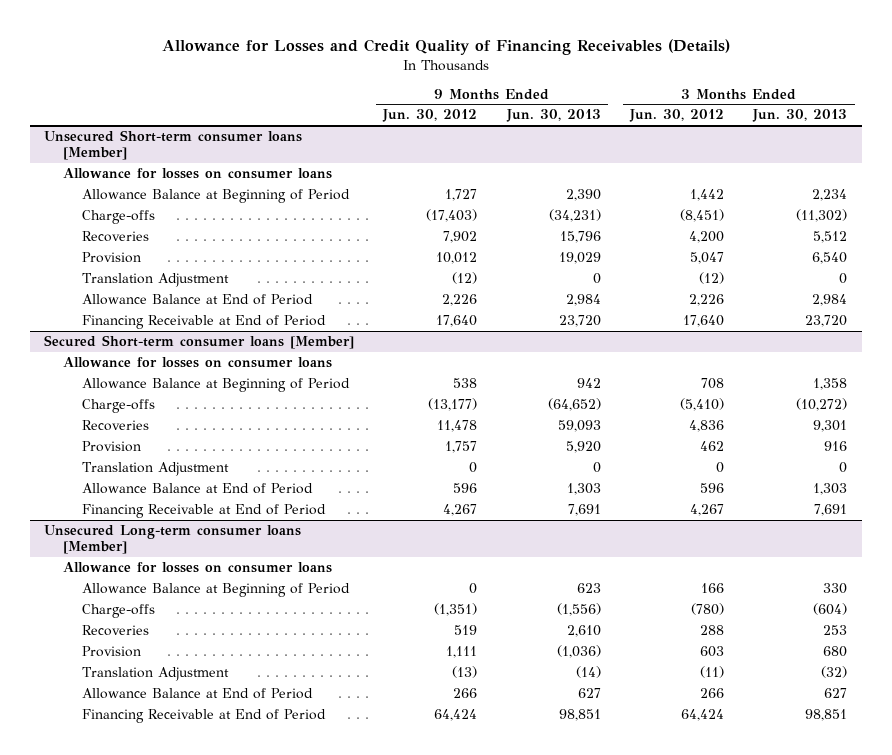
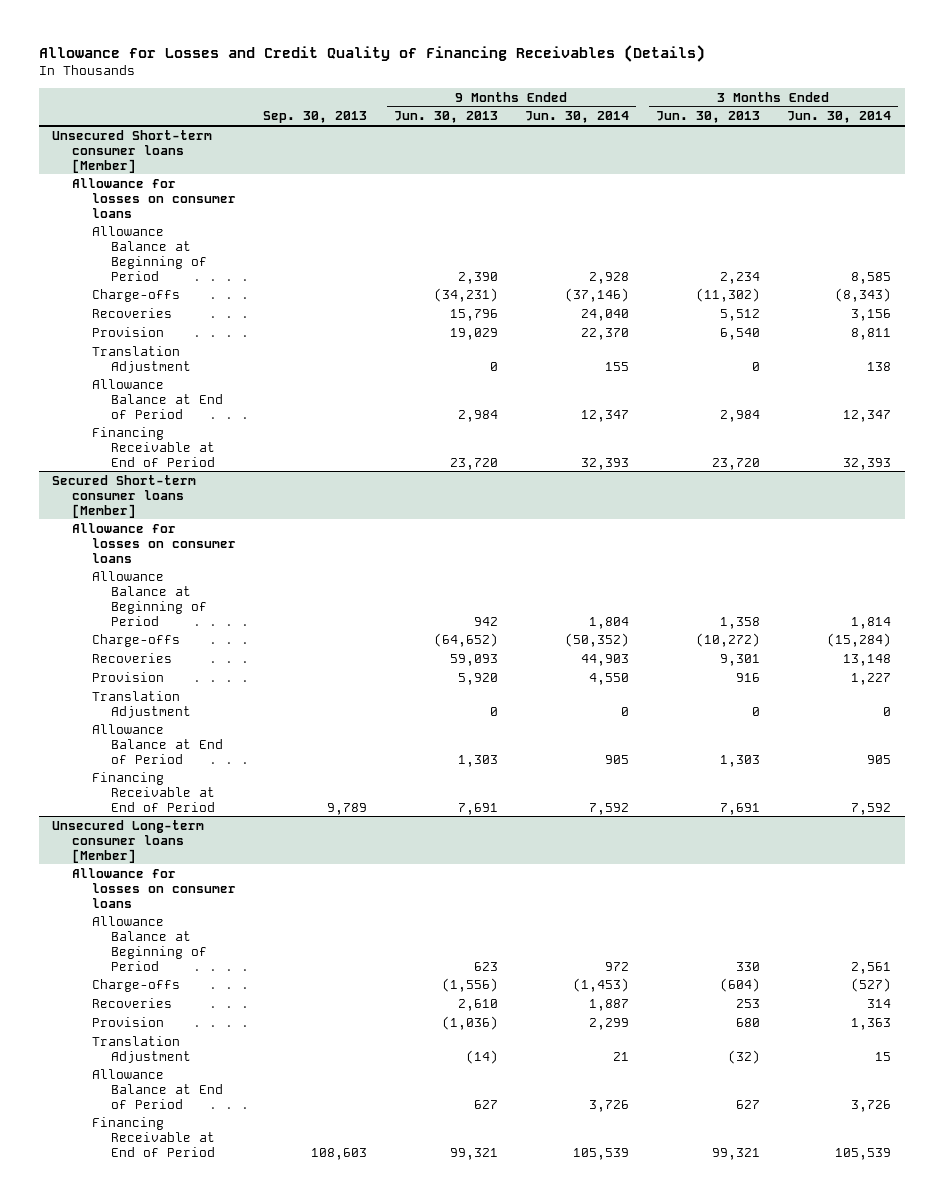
[382,109,478,123] Jun. 30, 2012 -> none
[629,109,725,123] Jun. 30, 2012 -> none
none -> [262,111,367,124] Sep. 30, 2013
none -> [524,111,629,124] Jun. 30, 2014
none -> [786,111,891,124] Jun. 30, 2014
[558,709,601,722] 98,851 -> [449,1147,498,1160] 99,321
[805,709,848,722] 98,851 -> [711,1147,760,1160] 99,321

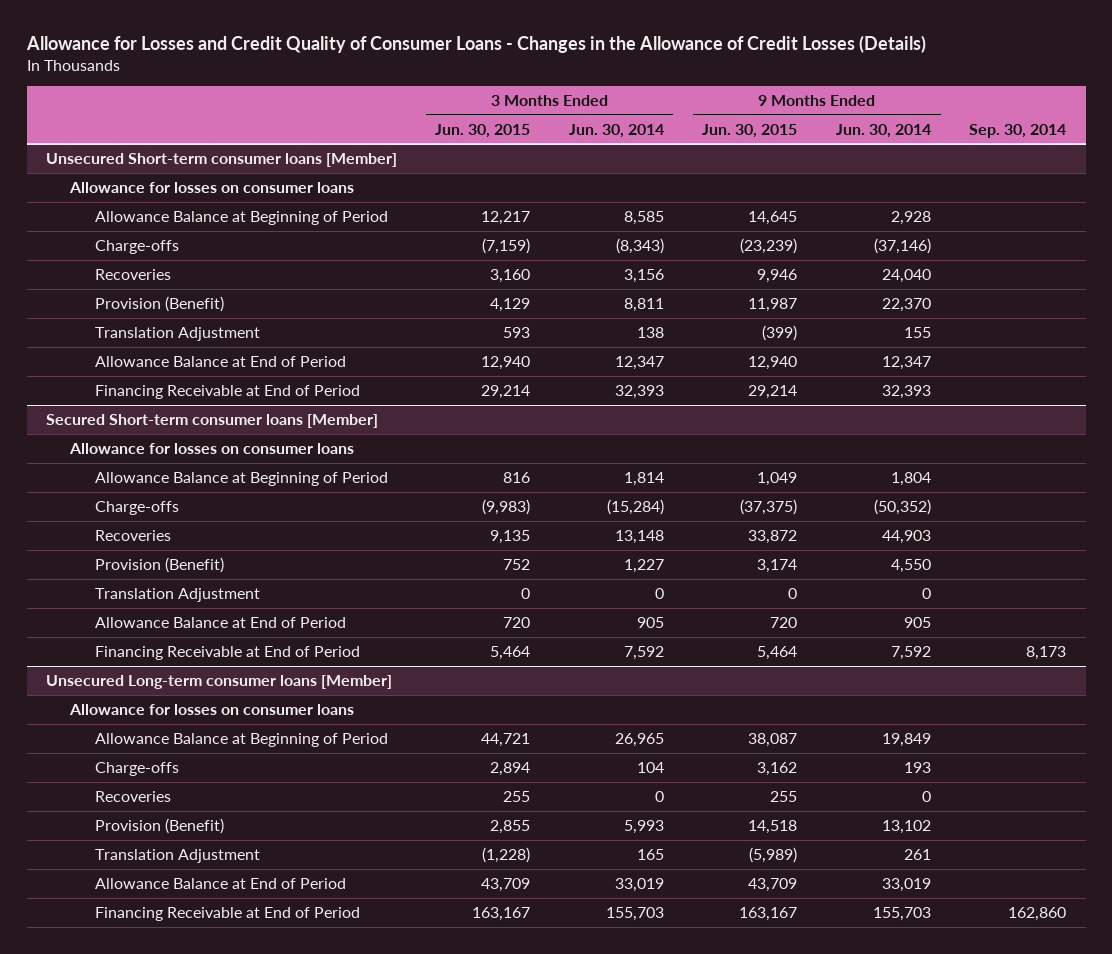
[38,45,705,63] Allowance for Losses and Credit Quality of Financing Receivables (Details) -> [25,35,926,54] Allowance for Losses and Credit Quality of Consumer Loans - Changes in the Allowance of Credit Losses (Details)
[262,111,367,124] Sep. 30, 2013 -> none
[393,111,498,124] Jun. 30, 2013 -> none
[655,111,760,124] Jun. 30, 2013 -> none
none -> [435,123,531,138] Jun. 30, 2015
none -> [702,123,798,138] Jun. 30, 2015
none -> [969,123,1067,138] Sep. 30, 2014
[91,326,164,337] Provision -> [94,295,224,312] Provision (Benefit)
[91,671,164,682] Provision -> [94,556,224,573] Provision (Benefit)
[604,961,629,971] 972 -> [881,732,931,747] 19,849
[850,961,891,974] 2,561 -> [614,732,664,747] 26,965
[572,977,629,992] (1,453) -> [903,761,931,773] 193
[850,977,891,992] (527) -> [636,761,664,773] 104
[588,998,629,1011] 1,887 -> [921,790,931,802] 0
[866,998,891,1008] 314 -> [654,790,664,802] 0
[91,1016,164,1027] Provision -> [94,817,224,834] Provision (Benefit)
[588,1017,629,1030] 2,299 -> [881,819,931,834] 13,102
[850,1017,891,1030] 1,363 -> [623,819,664,834] 5,993
[612,1051,629,1061] 21 -> [903,848,931,860] 261
[874,1051,891,1061] 15 -> [636,848,664,860] 165
[588,1099,629,1112] 3,726 -> [881,877,931,892] 33,019
[850,1099,891,1112] 3,726 -> [614,877,664,892] 33,019
[572,1147,629,1160] 105,539 -> [872,906,931,921] 155,703
[834,1147,891,1160] 105,539 -> [605,906,664,921] 155,703

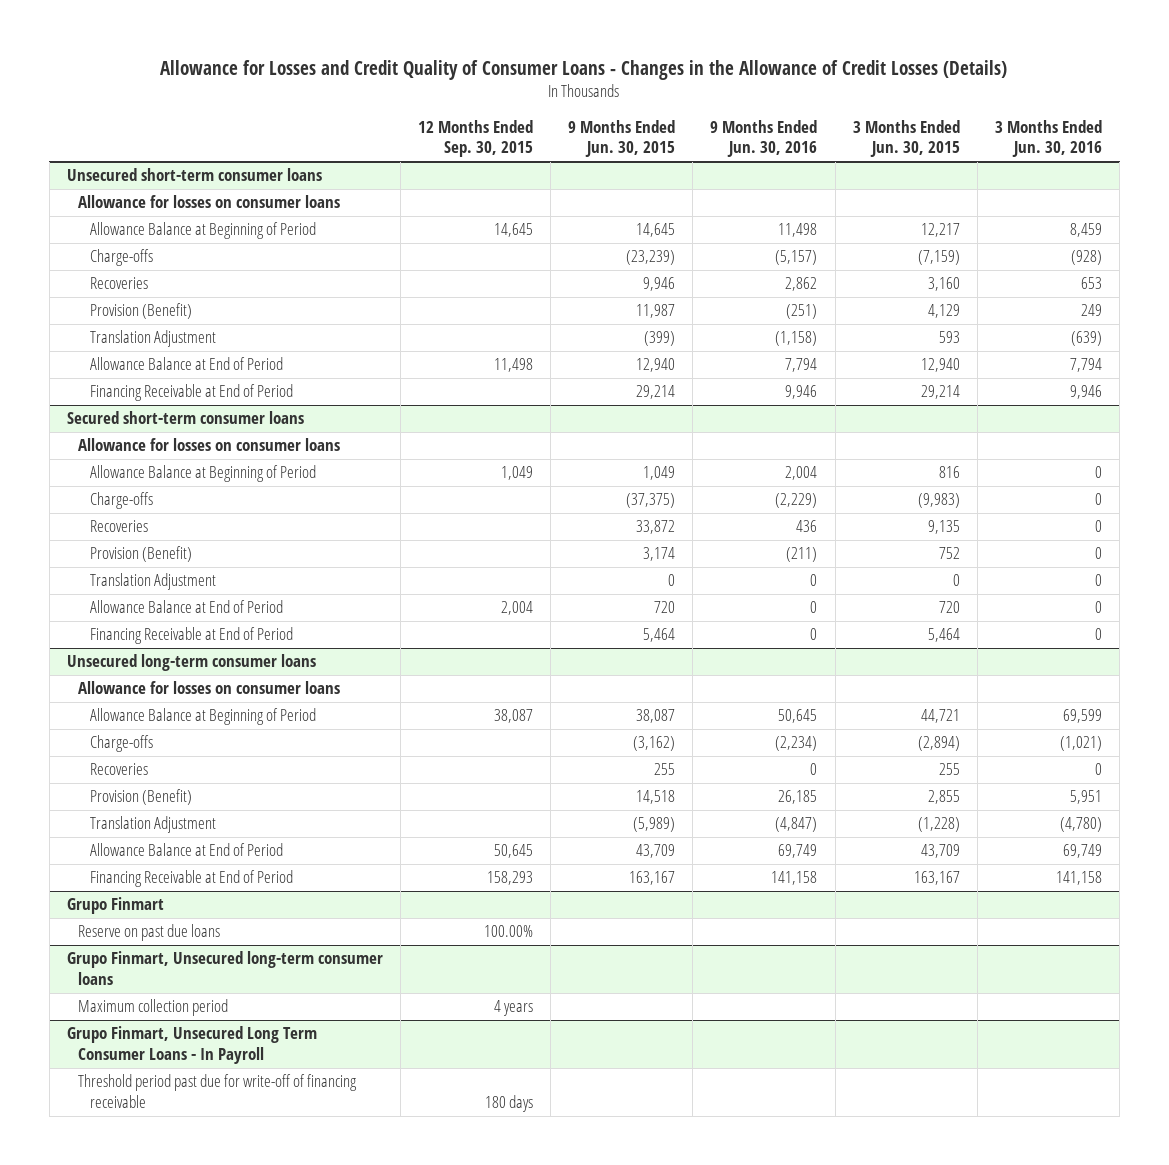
[568,123,664,138] Jun. 30, 2014 -> none
[835,123,931,138] Jun. 30, 2014 -> none
[969,123,1067,138] Sep. 30, 2014 -> none
none -> [417,119,533,158] 12 Months Ended Sep. 30, 2015
none -> [710,119,818,158] 9 Months Ended Jun. 30, 2016
none -> [994,119,1102,158] 3 Months Ended Jun. 30, 2016
[45,152,397,167] Unsecured Short-term consumer loans [Member] -> [66,168,322,182] Unsecured short-term consumer loans
[45,413,378,428] Secured Short-term consumer loans [Member] -> [66,411,304,425] Secured short-term consumer loans
[45,674,392,689] Unsecured Long-term consumer loans [Member] -> [66,654,316,672] Unsecured long-term consumer loans
[490,761,531,776] 2,894 -> [917,736,960,752] (2,894)
[757,761,798,776] 3,162 -> [633,736,676,752] (3,162)
none -> [66,897,164,915] Grupo Finmart
none -> [78,924,221,942] Reserve on past due loans
none -> [66,951,383,985] Grupo Finmart, Unsecured long-term consumer loans
none -> [78,999,229,1017] Maximum collection period
none -> [66,1026,317,1064] Grupo Finmart, Unsecured Long Term Consumer Loans - In Payroll
none -> [78,1074,358,1108] Threshold period past due for write-off of financing receivable

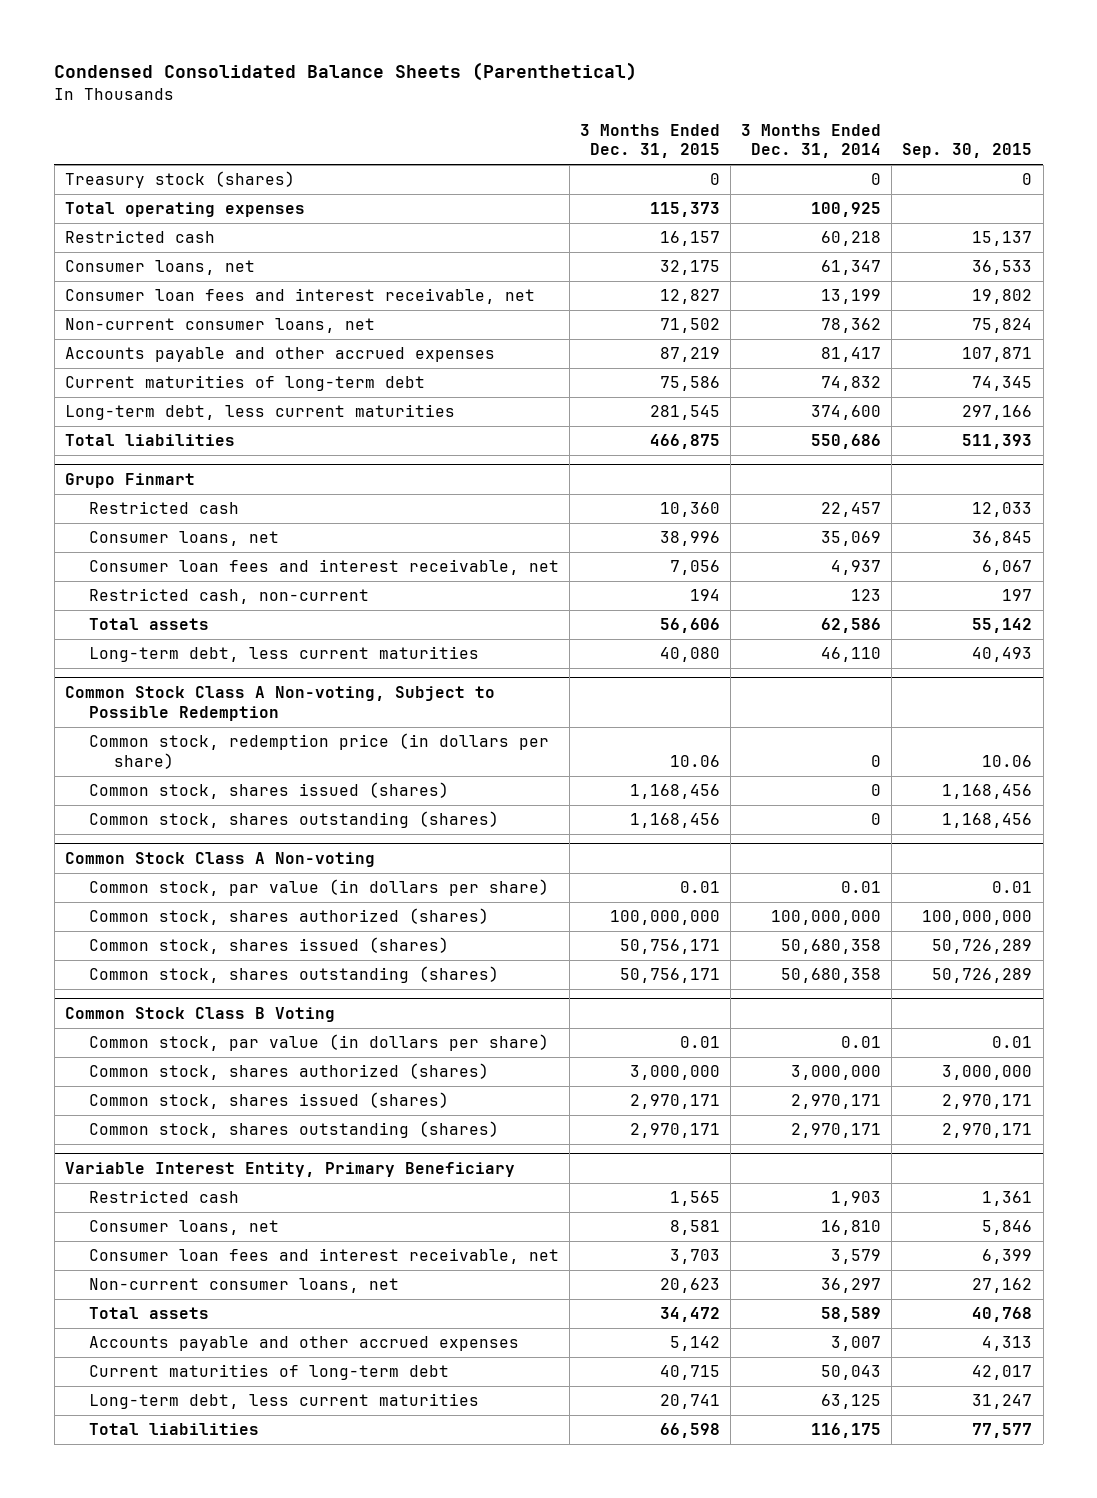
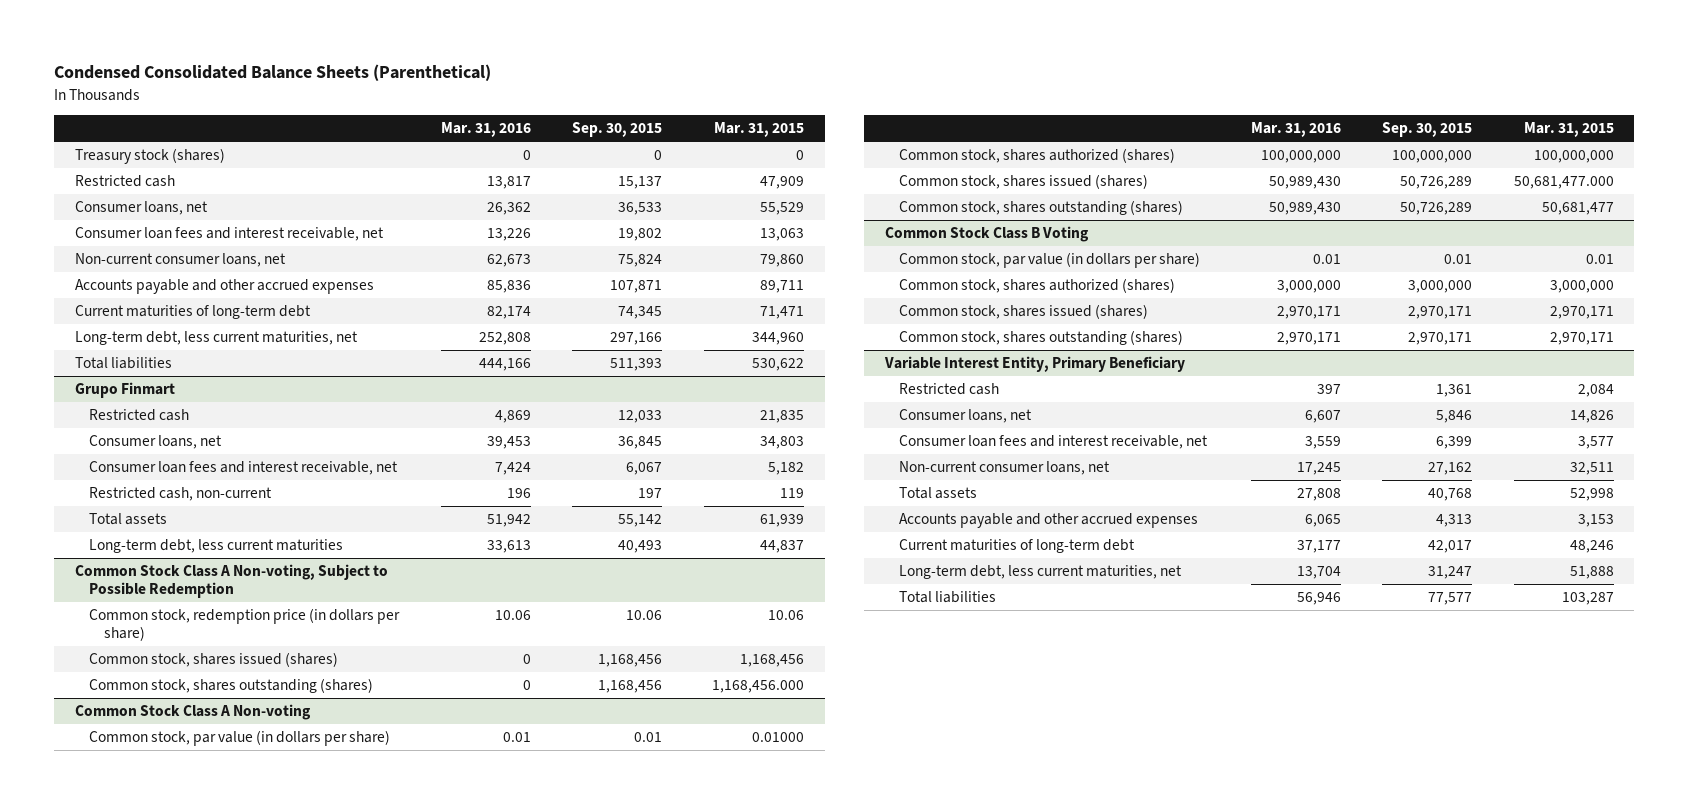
[580,123,721,159] 3 Months Ended Dec. 31, 2015 -> none
[741,123,882,159] 3 Months Ended Dec. 31, 2014 -> none
none -> [440,122,531,138] Mar. 31, 2016
none -> [713,122,804,138] Mar. 31, 2015
[64,202,305,218] Total operating expenses -> none
[64,404,455,421] Long-term debt, less current maturities -> [74,331,358,346] Long-term debt, less current maturities, net
[89,1393,480,1410] Long-term debt, less current maturities -> [899,565,1183,580] Long-term debt, less current maturities, net

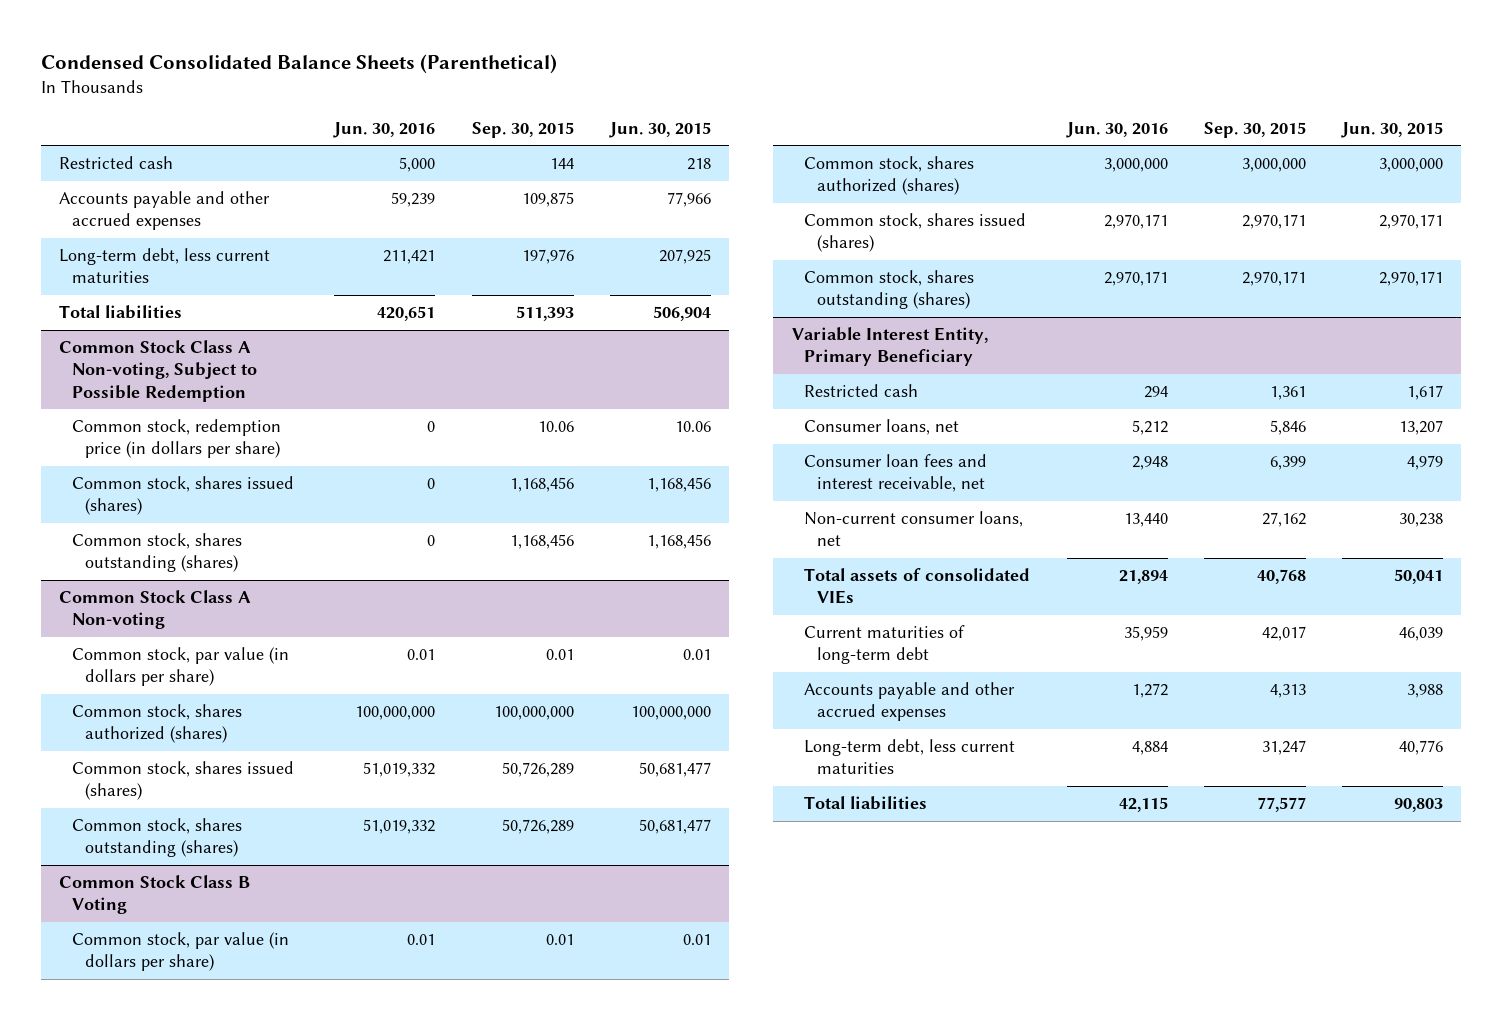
[440,122,531,138] Mar. 31, 2016 -> none
[713,122,804,138] Mar. 31, 2015 -> none
none -> [333,121,436,138] Jun. 30, 2016
none -> [608,121,711,138] Jun. 30, 2015
[74,148,225,165] Treasury stock (shares) -> none
[74,201,208,216] Consumer loans, net -> none
[74,227,384,242] Consumer loan fees and interest receivable, net -> none
[74,253,286,268] Non-current consumer loans, net -> none
[74,305,311,320] Current maturities of long-term debt -> none
[618,176,663,190] 15,137 -> [549,158,574,170] 144
[610,280,663,294] 107,871 -> [521,192,574,208] 109,875
[74,331,358,346] Long-term debt, less current maturities, net -> [59,248,271,284] Long-term debt, less current maturities
[610,332,663,346] 297,166 -> [521,249,574,265] 197,976
[74,382,175,399] Grupo Finmart -> none
[89,409,190,422] Restricted cash -> none
[89,435,223,450] Consumer loans, net -> none
[89,461,399,476] Consumer loan fees and interest receivable, net -> none
[89,487,273,502] Restricted cash, non-current -> none
[89,513,168,526] Total assets -> none
[89,539,344,554] Long-term debt, less current maturities -> none
[899,487,978,500] Total assets -> [804,568,1031,605] Total assets of consolidated VIEs
[899,513,1199,529] Accounts payable and other accrued expenses -> [804,682,1016,722] Accounts payable and other accrued expenses
[899,565,1183,580] Long-term debt, less current maturities, net -> [804,739,1016,775] Long-term debt, less current maturities

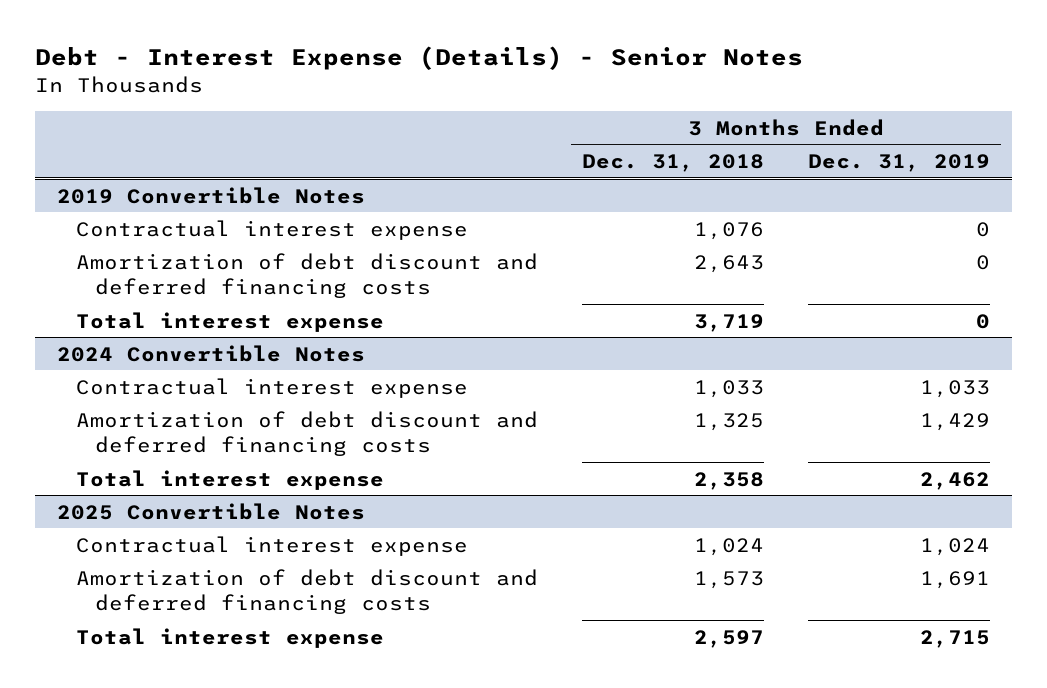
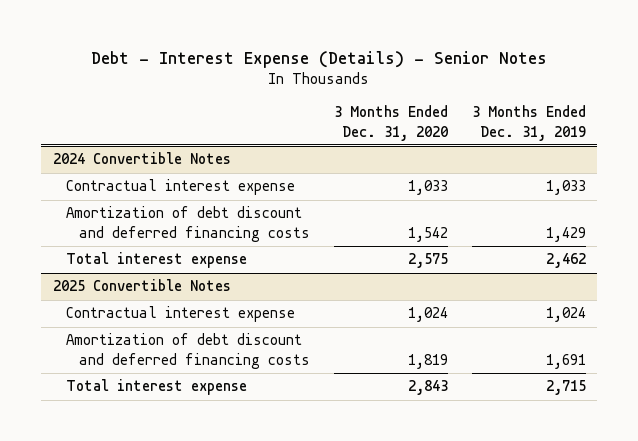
[582,154,765,173] Dec. 31, 2018 -> none
none -> [333,105,448,141] 3 Months Ended Dec. 31, 2020
[56,186,365,204] 2019 Convertible Notes -> none
[75,219,468,240] Contractual interest expense -> none
[75,252,538,298] Amortization of debt discount and deferred financing costs -> none
[75,311,384,332] Total interest expense -> none

